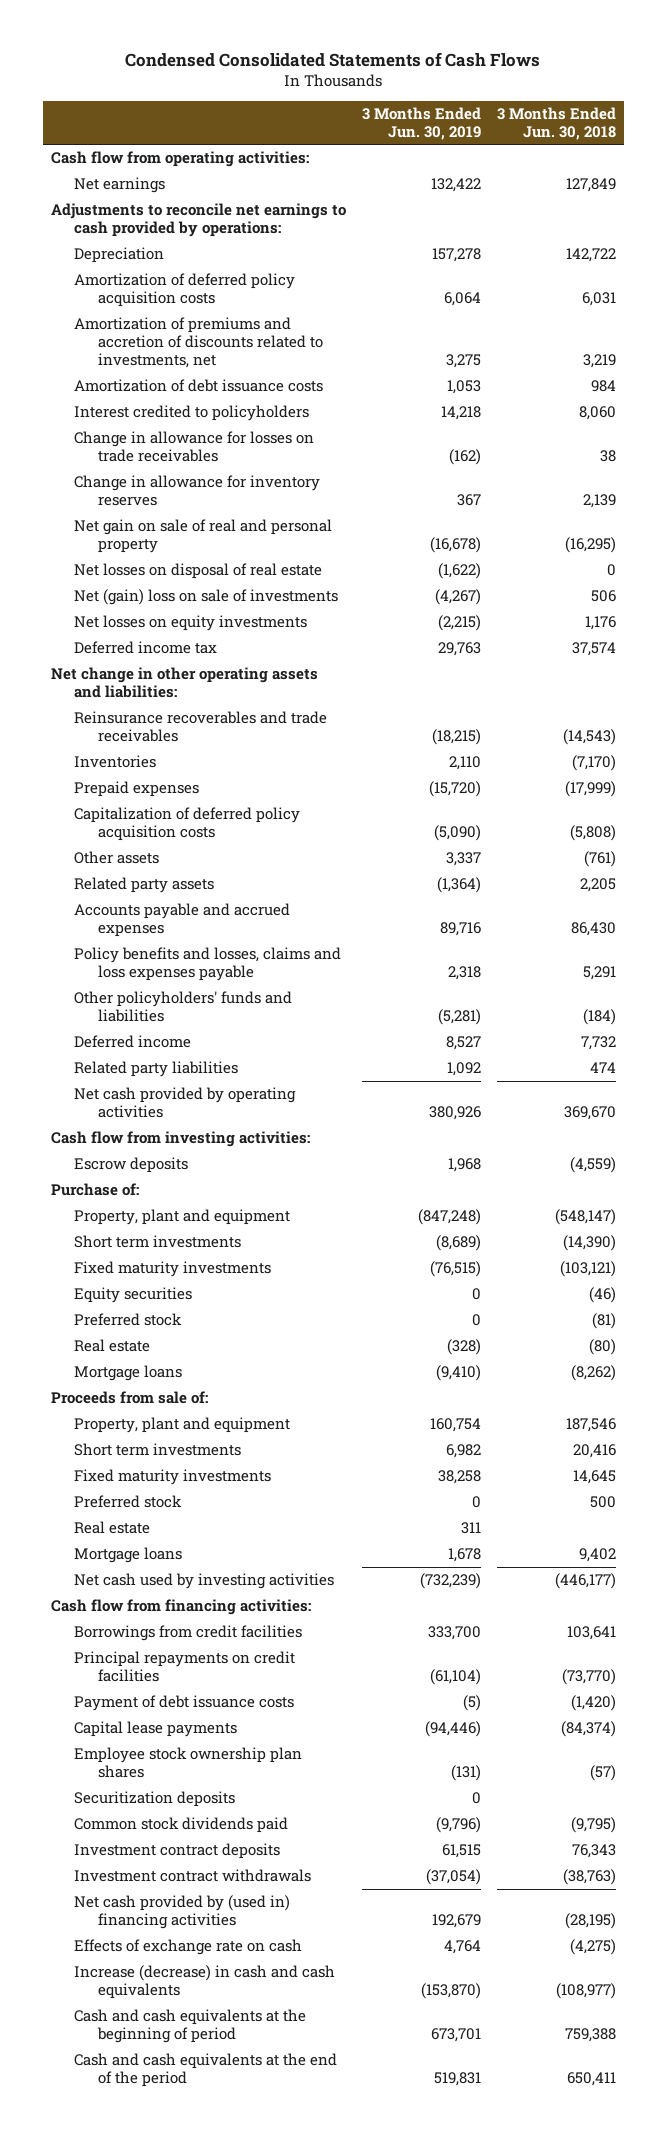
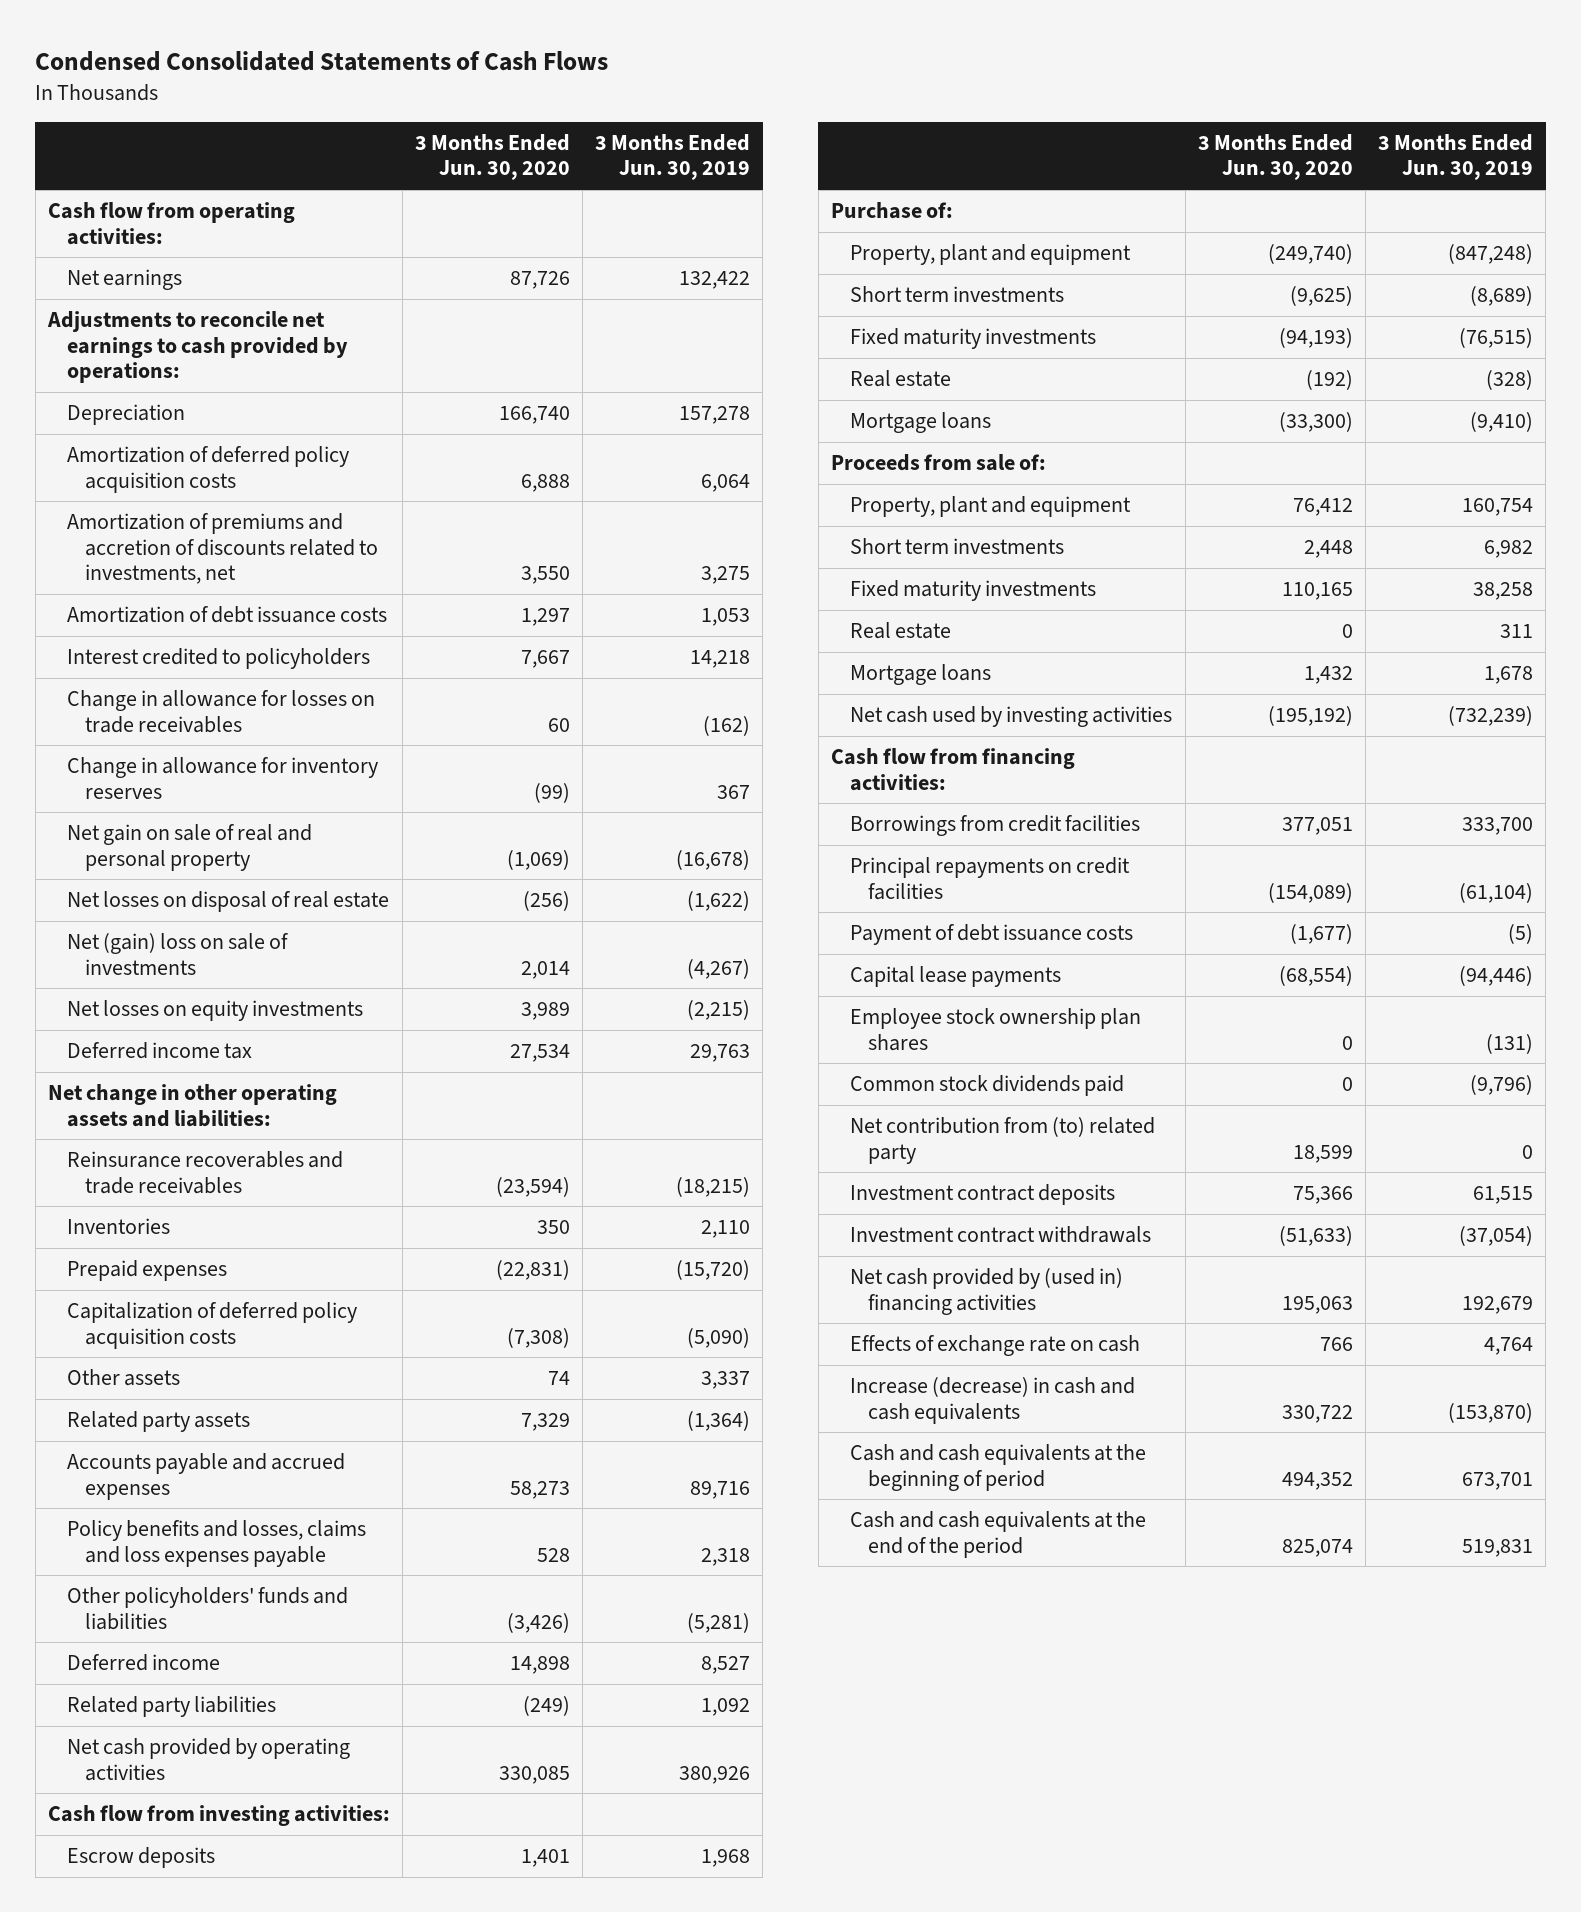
[496,106,616,140] 3 Months Ended Jun. 30, 2018 -> none
none -> [414,133,570,181] 3 Months Ended Jun. 30, 2020
[74,1287,193,1304] Equity securities -> none
[74,1313,183,1327] Preferred stock -> none
[74,1495,183,1509] Preferred stock -> none
[74,1791,236,1808] Securitization deposits -> none
none -> [849,1117,1155,1164] Net contribution from (to) related party

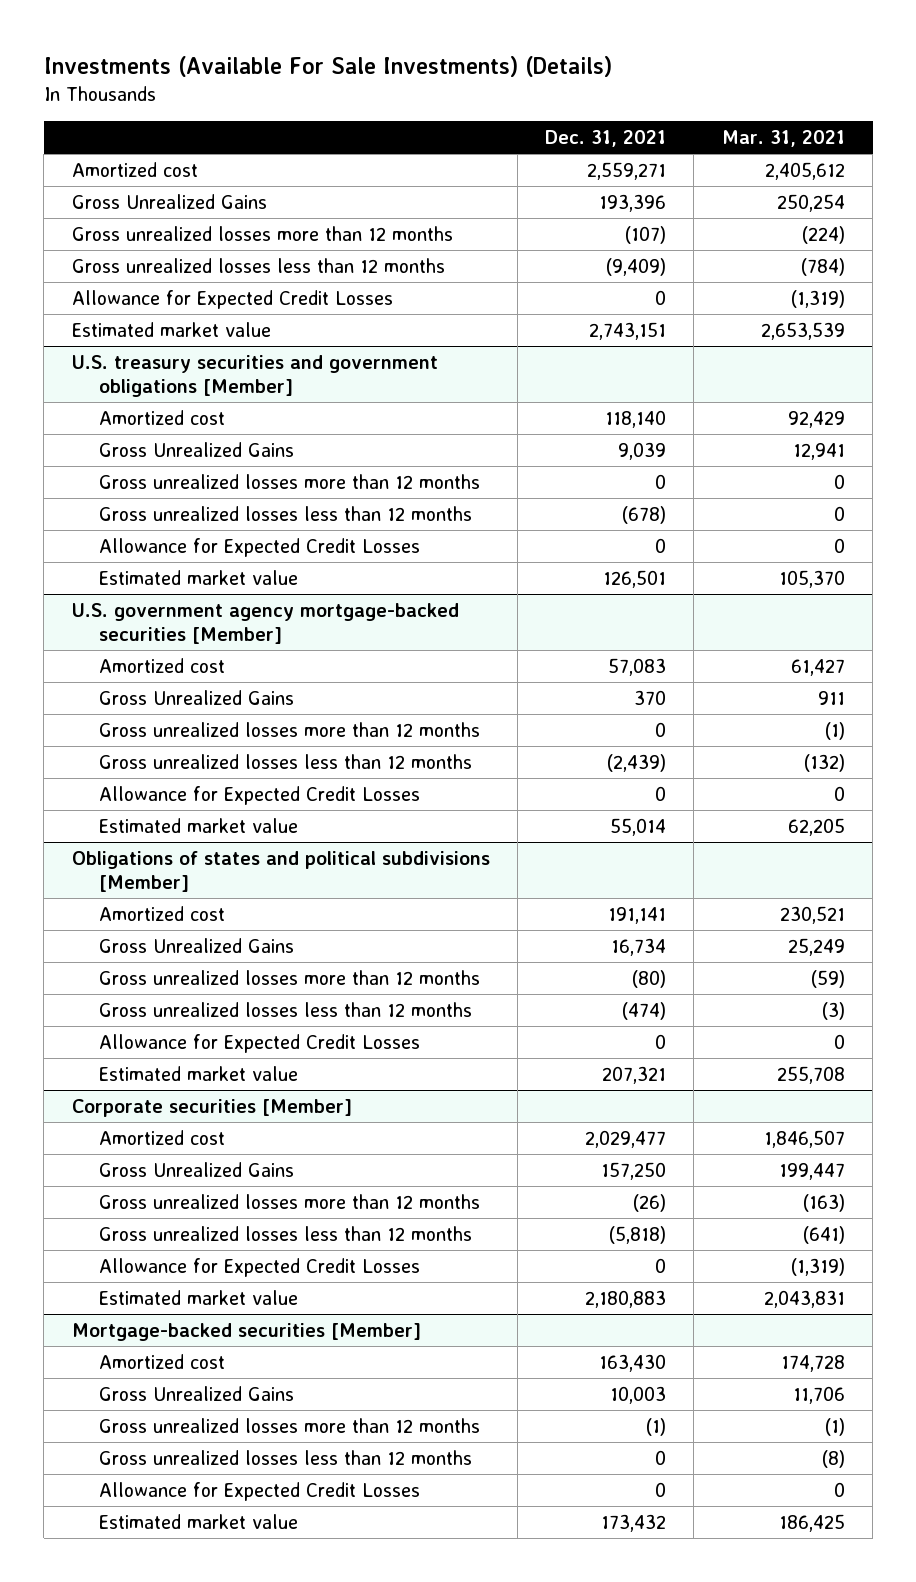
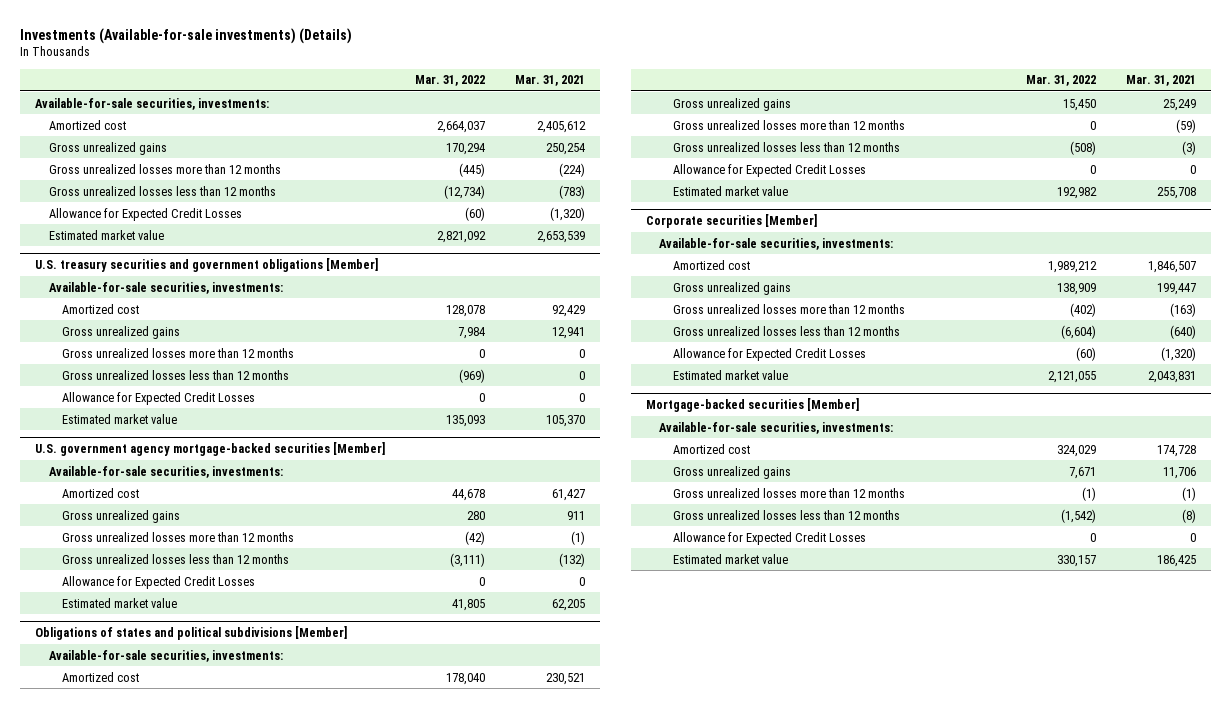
[43,56,612,78] Investments (Available For Sale Investments) (Details) -> [20,27,353,44] Investments (Available-for-sale investments) (Details)
[545,129,667,147] Dec. 31, 2021 -> none
none -> [415,75,486,87] Mar. 31, 2022
none -> [35,97,270,110] Available-for-sale securities, investments:
[71,193,267,209] Gross Unrealized Gains -> [48,141,167,155] Gross unrealized gains
[800,257,845,276] (784) -> [559,184,586,199] (783)
[790,289,845,308] (1,319) -> [550,206,586,221] (1,320)
none -> [48,281,283,294] Available-for-sale securities, investments:
[99,441,295,457] Gross Unrealized Gains -> [61,325,180,339] Gross unrealized gains
none -> [48,465,283,478] Available-for-sale securities, investments:
[99,689,295,705] Gross Unrealized Gains -> [61,509,180,523] Gross unrealized gains
none -> [48,649,283,662] Available-for-sale securities, investments:
[99,937,295,953] Gross Unrealized Gains -> [672,97,791,111] Gross unrealized gains
none -> [659,237,894,250] Available-for-sale securities, investments:
[99,1161,295,1177] Gross Unrealized Gains -> [672,281,791,295] Gross unrealized gains
[802,1225,845,1244] (641) -> [1170,324,1197,339] (640)
[790,1257,845,1276] (1,319) -> [1161,346,1197,361] (1,320)
none -> [659,421,894,434] Available-for-sale securities, investments:
[99,1385,295,1401] Gross Unrealized Gains -> [672,465,791,479] Gross unrealized gains

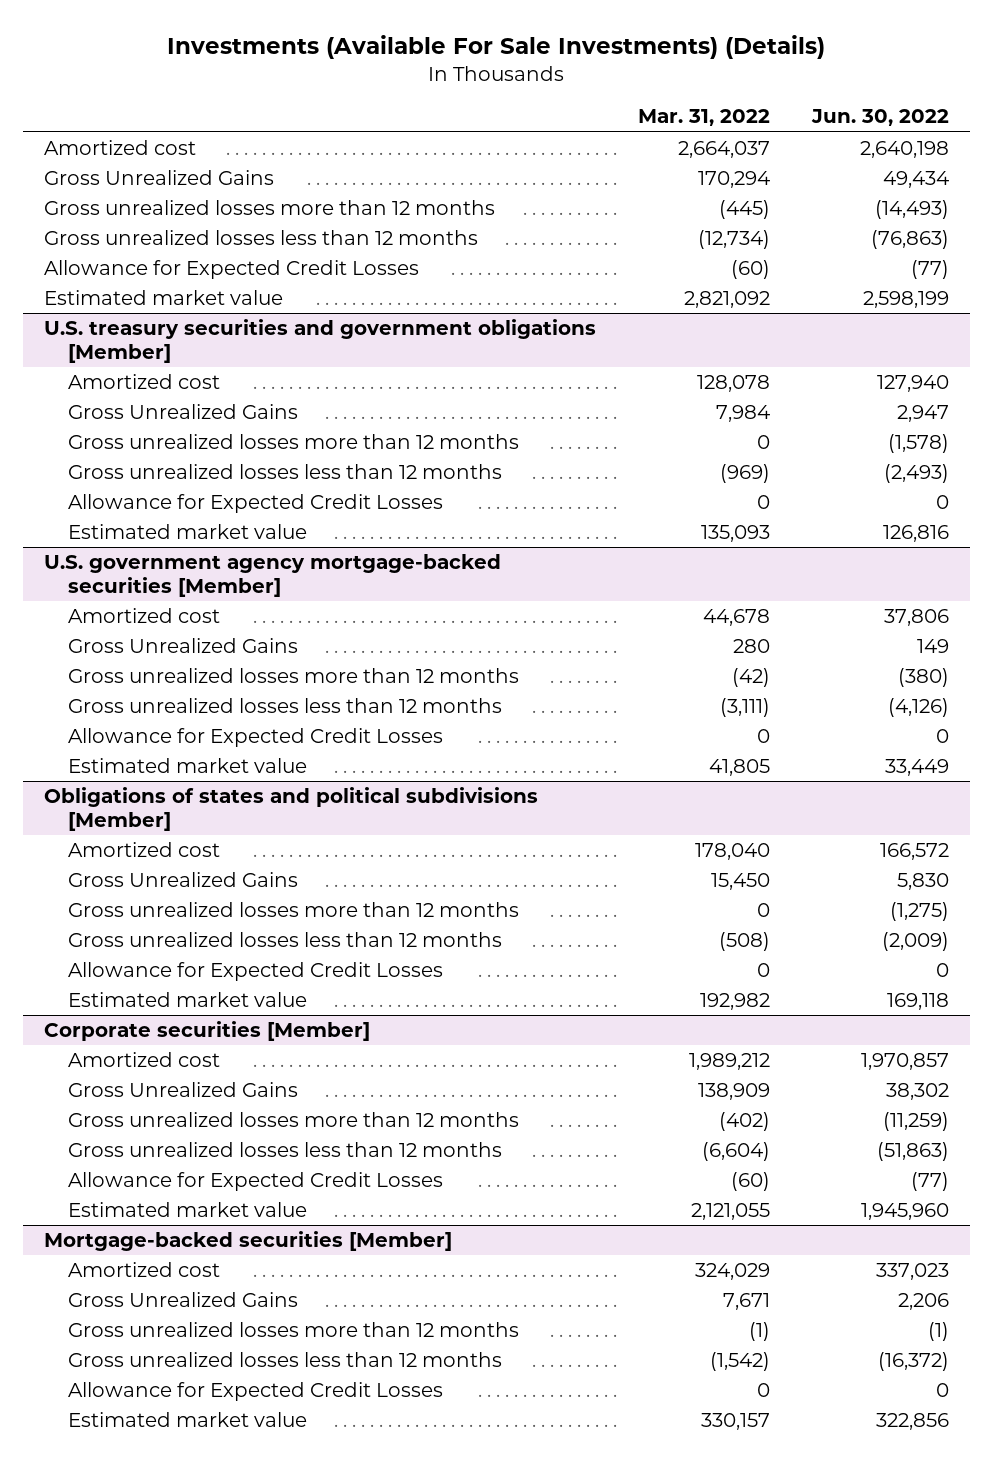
[20,27,353,44] Investments (Available-for-sale investments) (Details) -> [167,34,826,59] Investments (Available For Sale Investments) (Details)
[515,75,586,87] Mar. 31, 2021 -> none
none -> [810,109,949,127] Jun. 30, 2022
[35,97,270,110] Available-for-sale securities, investments: -> none
[48,141,167,155] Gross unrealized gains -> [43,170,274,186] Gross Unrealized Gains
[48,281,283,294] Available-for-sale securities, investments: -> none
[61,325,180,339] Gross unrealized gains -> [68,404,299,420] Gross Unrealized Gains
[48,465,283,478] Available-for-sale securities, investments: -> none
[61,509,180,523] Gross unrealized gains -> [68,638,299,654] Gross Unrealized Gains
[48,649,283,662] Available-for-sale securities, investments: -> none
[672,97,791,111] Gross unrealized gains -> [68,872,299,888] Gross Unrealized Gains
[659,237,894,250] Available-for-sale securities, investments: -> none
[672,281,791,295] Gross unrealized gains -> [68,1082,299,1098] Gross Unrealized Gains
[659,421,894,434] Available-for-sale securities, investments: -> none
[672,465,791,479] Gross unrealized gains -> [68,1292,299,1308] Gross Unrealized Gains

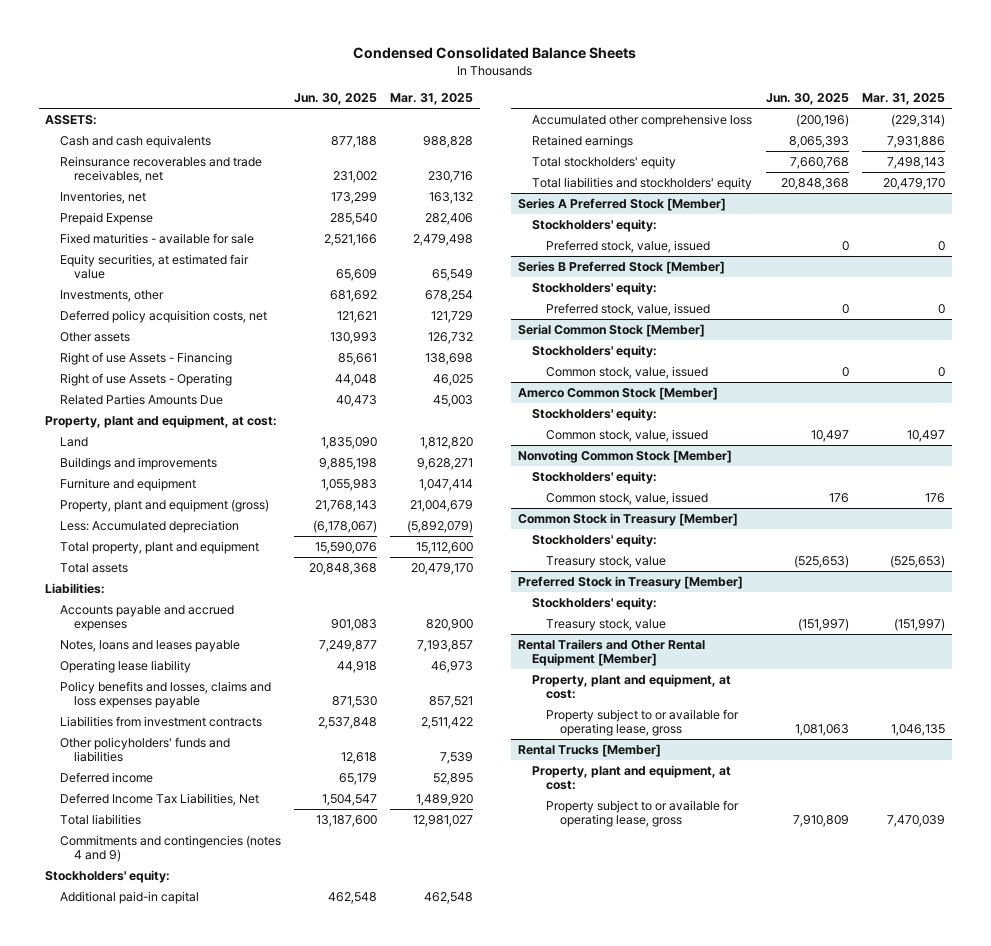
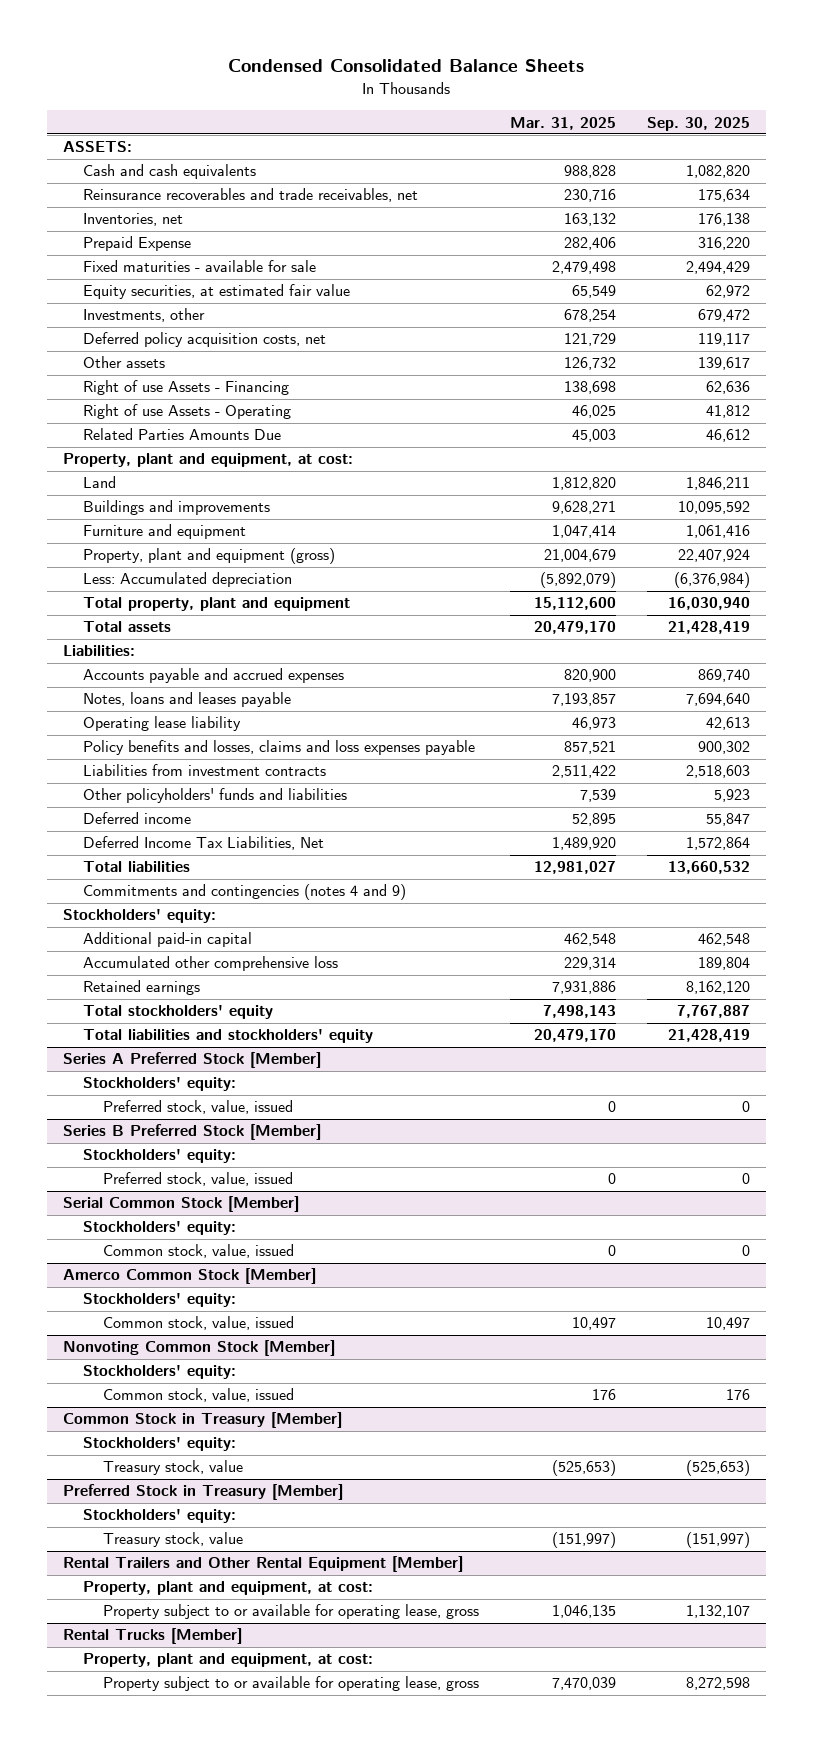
[293,93,377,106] Jun. 30, 2025 -> none
none -> [647,116,751,131] Sep. 30, 2025
[891,113,946,127] (229,314) -> [564,957,617,971] 229,314

